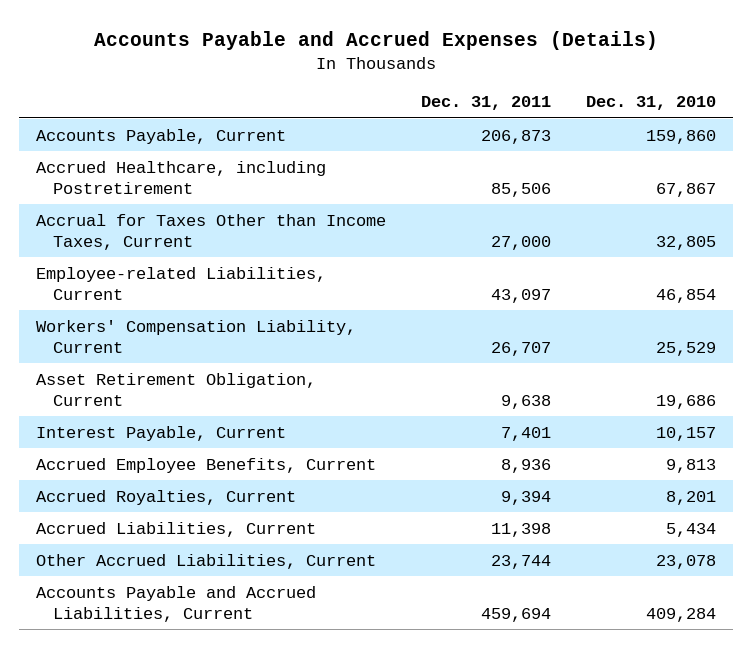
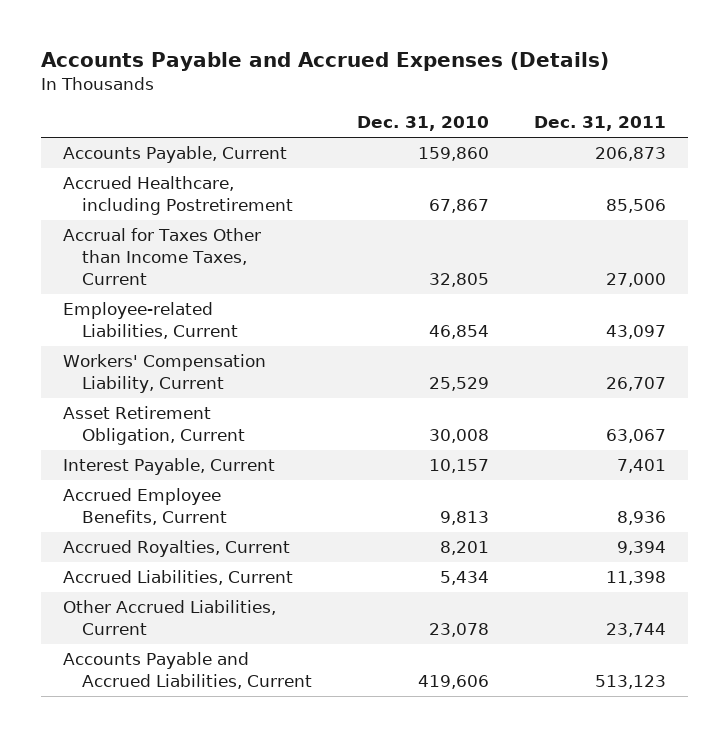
[501,394,552,409] 9,638 -> [605,429,666,444] 63,067
[655,394,716,409] 19,686 -> [428,429,489,444] 30,008
[481,607,552,622] 459,694 -> [594,675,666,690] 513,123
[645,607,716,622] 409,284 -> [417,675,489,690] 419,606

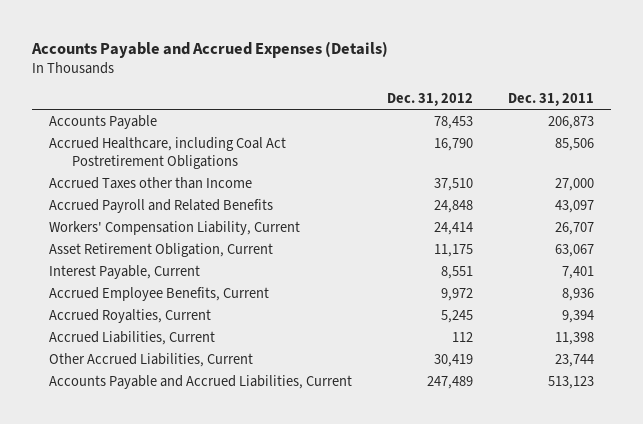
[356,116,489,132] Dec. 31, 2010 -> none
none -> [387,93,474,107] Dec. 31, 2012
[62,146,287,164] Accounts Payable, Current -> [49,114,158,129] Accounts Payable
[62,176,294,216] Accrued Healthcare, including Postretirement -> [49,136,287,169] Accrued Healthcare, including Coal Act Postretirement Obligations
[62,228,261,286] Accrual for Taxes Other than Income Taxes, Current -> [49,176,253,189] Accrued Taxes other than Income
[62,302,239,340] Employee-related Liabilities, Current -> [49,198,274,213] Accrued Payroll and Related Benefits

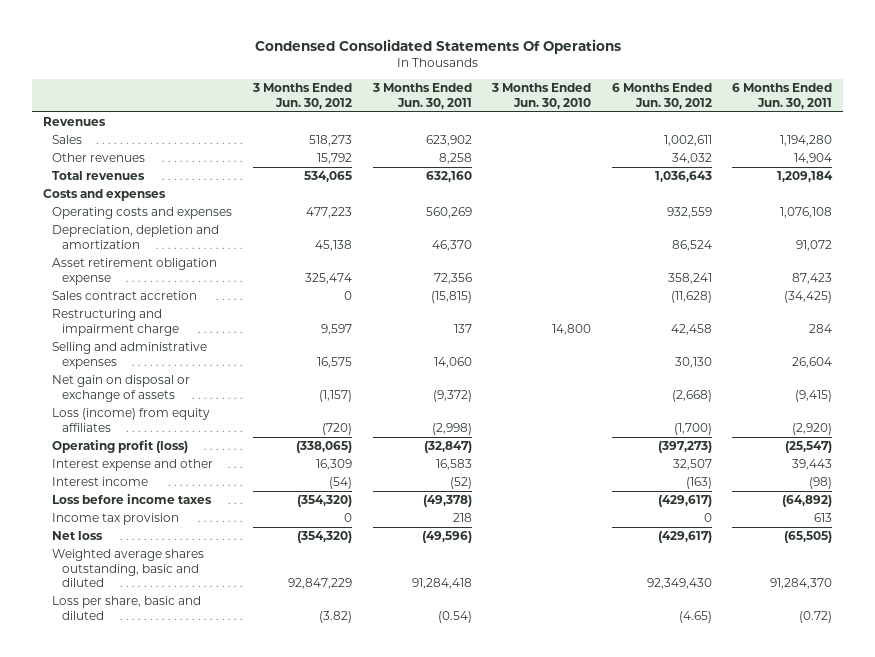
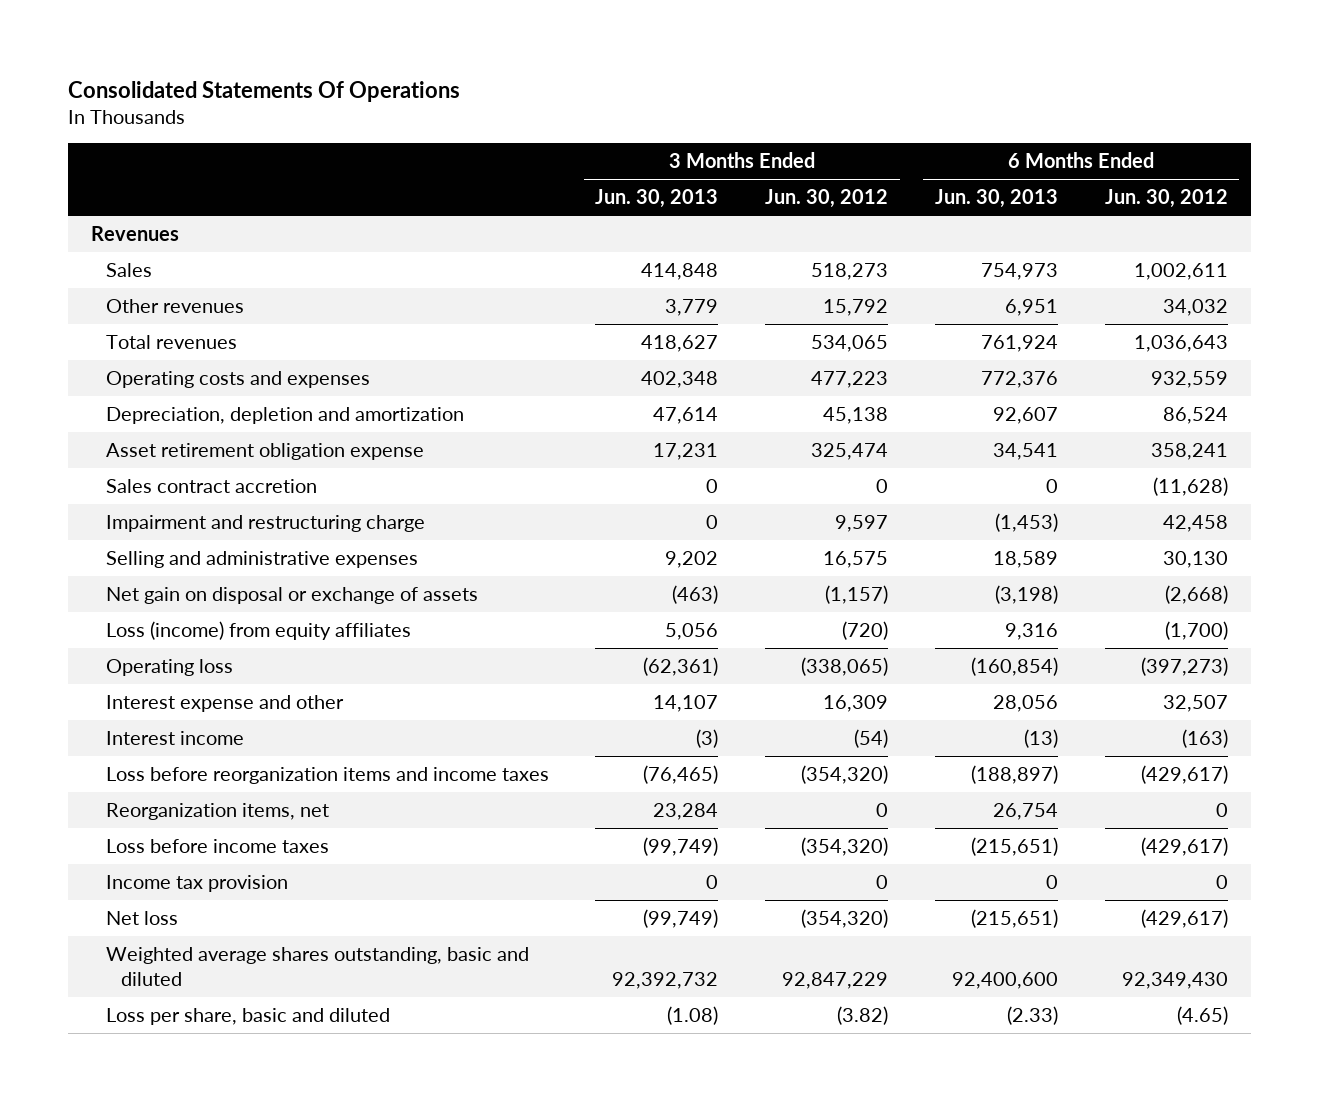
[254,38,621,54] Condensed Consolidated Statements Of Operations -> [67,80,460,102] Consolidated Statements Of Operations
[371,83,472,109] 3 Months Ended Jun. 30, 2011 -> none
[491,83,592,109] 3 Months Ended Jun. 30, 2010 -> none
[732,83,833,109] 6 Months Ended Jun. 30, 2011 -> none
none -> [595,189,719,209] Jun. 30, 2013
none -> [934,189,1058,209] Jun. 30, 2013
[42,189,166,202] Costs and expenses -> none
[52,309,179,336] Restructuring and impairment charge -> [105,515,425,533] Impairment and restructuring charge
[52,440,189,454] Operating profit (loss) -> [105,659,233,677] Operating loss
none -> [105,767,549,785] Loss before reorganization items and income taxes
none -> [105,803,329,821] Reorganization items, net

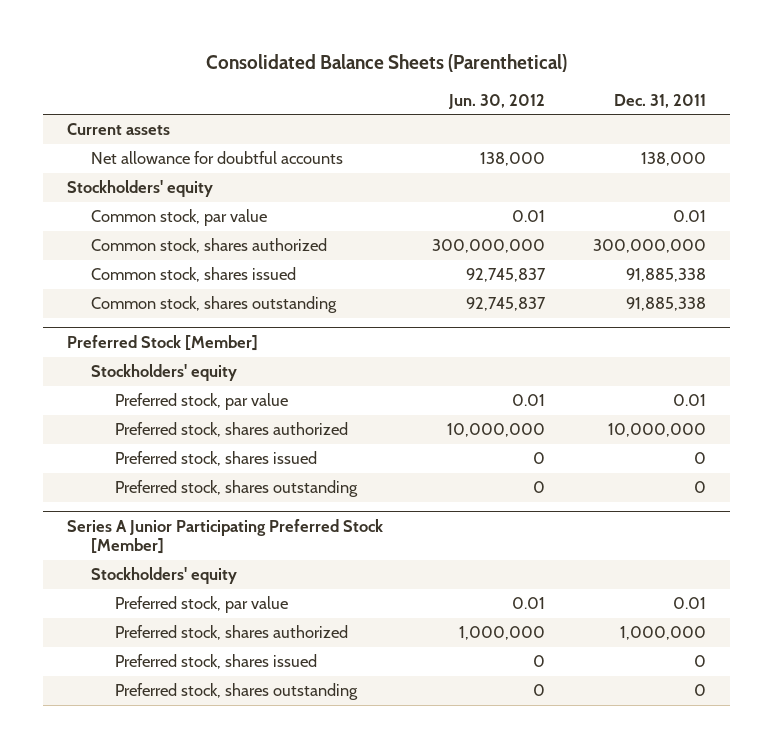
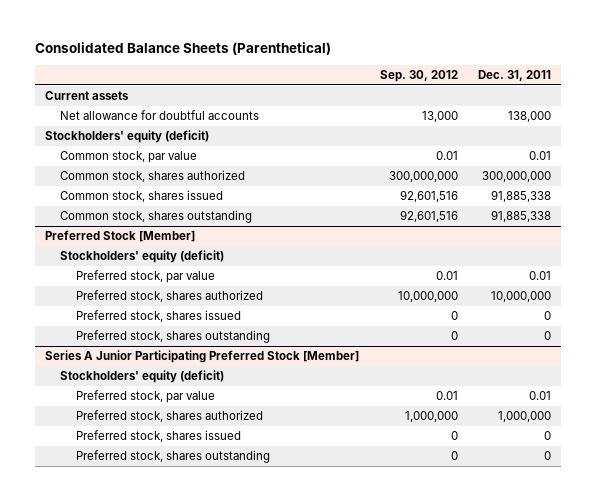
[447,93,545,109] Jun. 30, 2012 -> none
none -> [379,70,458,83] Sep. 30, 2012
[67,180,214,198] Stockholders' equity -> [45,130,210,144] Stockholders' equity (deficit)
[91,364,238,382] Stockholders' equity -> [60,250,225,264] Stockholders' equity (deficit)
[91,567,238,585] Stockholders' equity -> [60,370,225,384] Stockholders' equity (deficit)

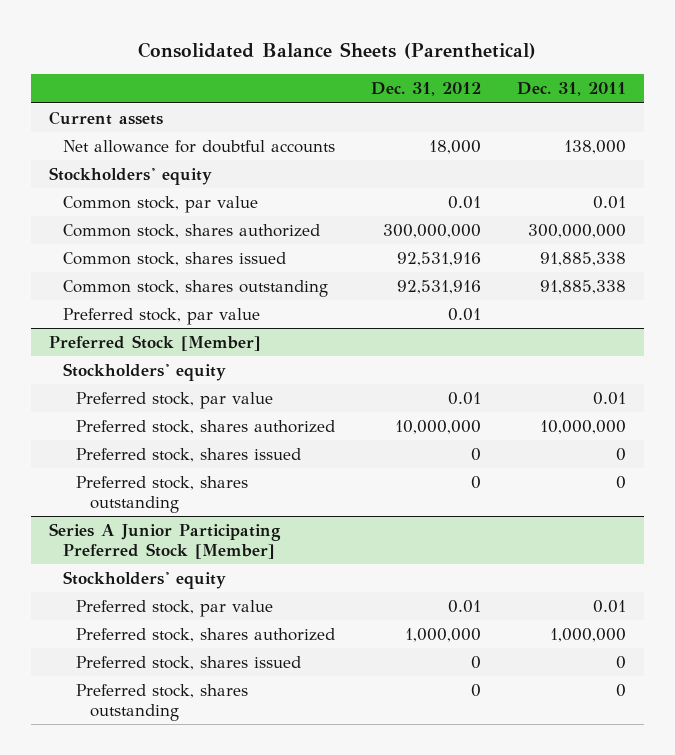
[379,70,458,83] Sep. 30, 2012 -> none
none -> [371,82,482,97] Dec. 31, 2012
[45,130,210,144] Stockholders' equity (deficit) -> [49,167,213,186] Stockholders' equity
none -> [62,308,260,326] Preferred stock, par value
[60,250,225,264] Stockholders' equity (deficit) -> [62,363,226,382] Stockholders' equity
[60,370,225,384] Stockholders' equity (deficit) -> [62,571,226,590] Stockholders' equity

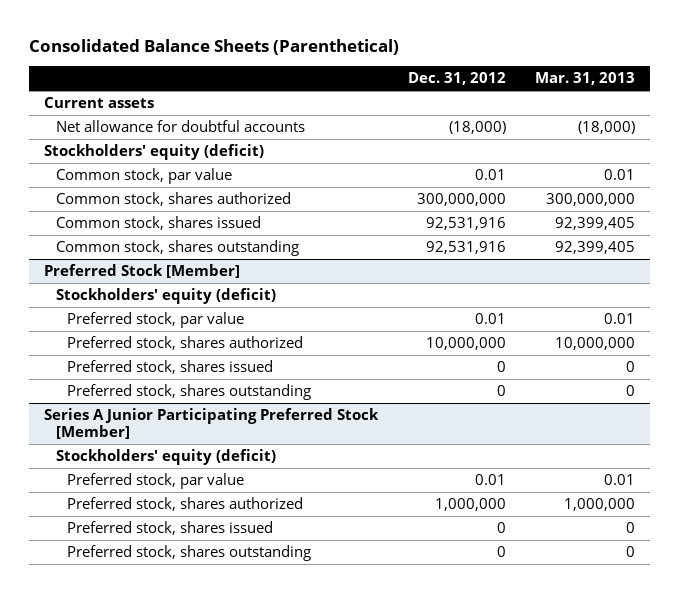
[516,82,626,97] Dec. 31, 2011 -> none
none -> [535,72,636,86] Mar. 31, 2013
[429,140,482,155] 18,000 -> [448,121,506,135] (18,000)
[49,167,213,186] Stockholders' equity -> [44,144,265,161] Stockholders' equity (deficit)
[62,308,260,326] Preferred stock, par value -> none
[62,363,226,382] Stockholders' equity -> [55,288,276,305] Stockholders' equity (deficit)
[62,571,226,590] Stockholders' equity -> [55,449,276,466] Stockholders' equity (deficit)

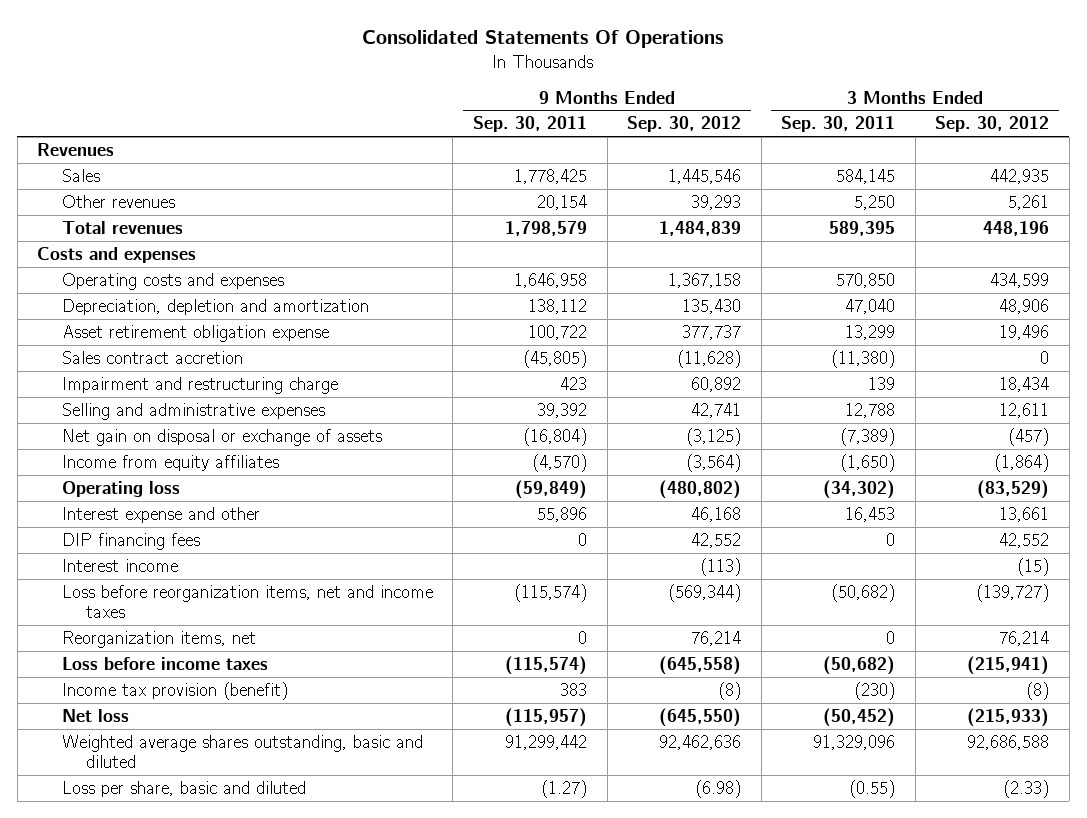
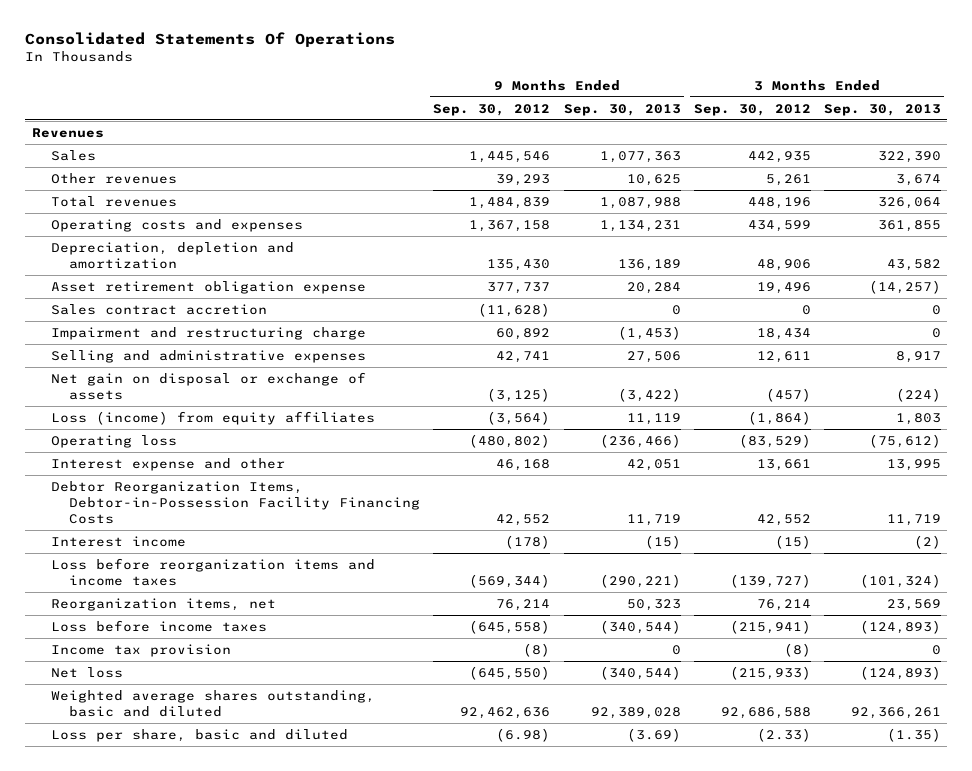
[472,116,587,133] Sep. 30, 2011 -> none
[781,116,896,133] Sep. 30, 2011 -> none
none -> [563,103,681,116] Sep. 30, 2013
none -> [823,103,941,116] Sep. 30, 2013
[37,246,197,263] Costs and expenses -> none
[61,454,279,471] Income from equity affiliates -> [50,410,375,425] Loss (income) from equity affiliates
[61,532,200,550] DIP financing fees -> [50,480,421,524] Debtor Reorganization Items, Debtor-in-Possession Facility Financing Costs
[700,557,742,576] (113) -> [505,534,551,549] (178)
[61,584,433,618] Loss before reorganization items, net and income taxes -> [50,557,375,586] Loss before reorganization items and income taxes
[61,681,288,700] Income tax provision (benefit) -> [50,643,231,657] Income tax provision

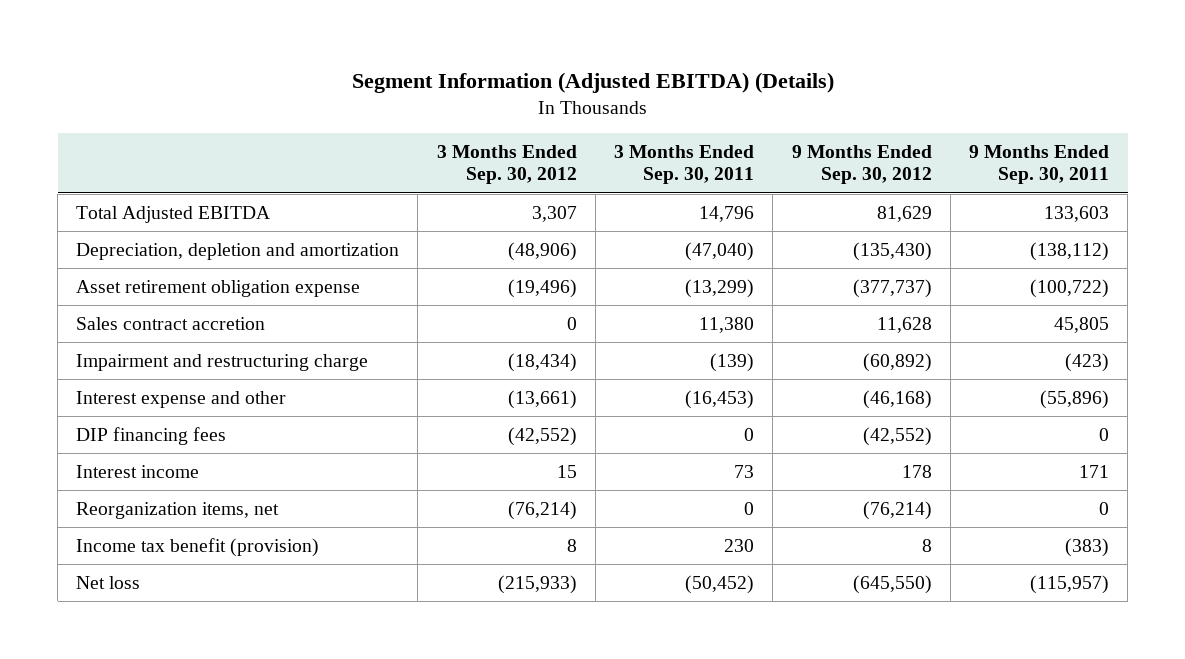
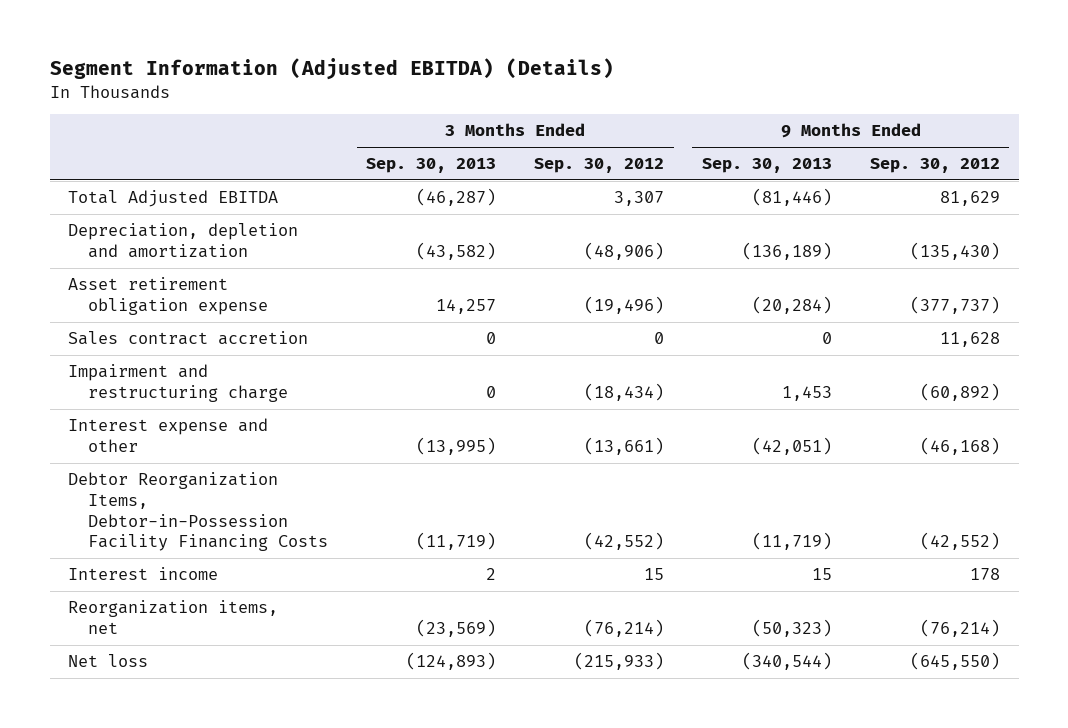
[614,144,755,185] 3 Months Ended Sep. 30, 2011 -> none
[968,144,1109,185] 9 Months Ended Sep. 30, 2011 -> none
none -> [366,158,497,174] Sep. 30, 2013
none -> [701,158,832,174] Sep. 30, 2013
[76,426,227,445] DIP financing fees -> [68,472,329,552] Debtor Reorganization Items, Debtor-in-Possession Facility Financing Costs
[76,537,320,557] Income tax benefit (provision) -> none

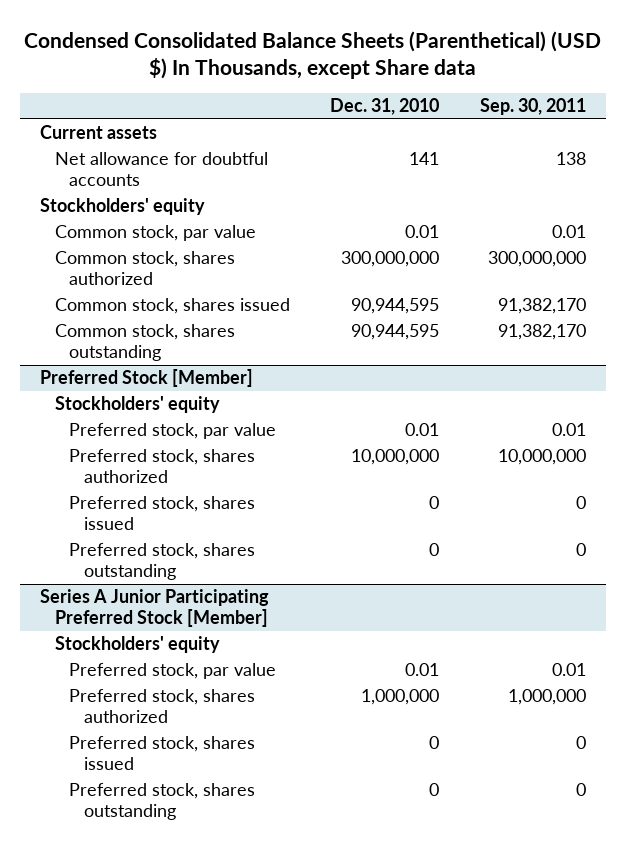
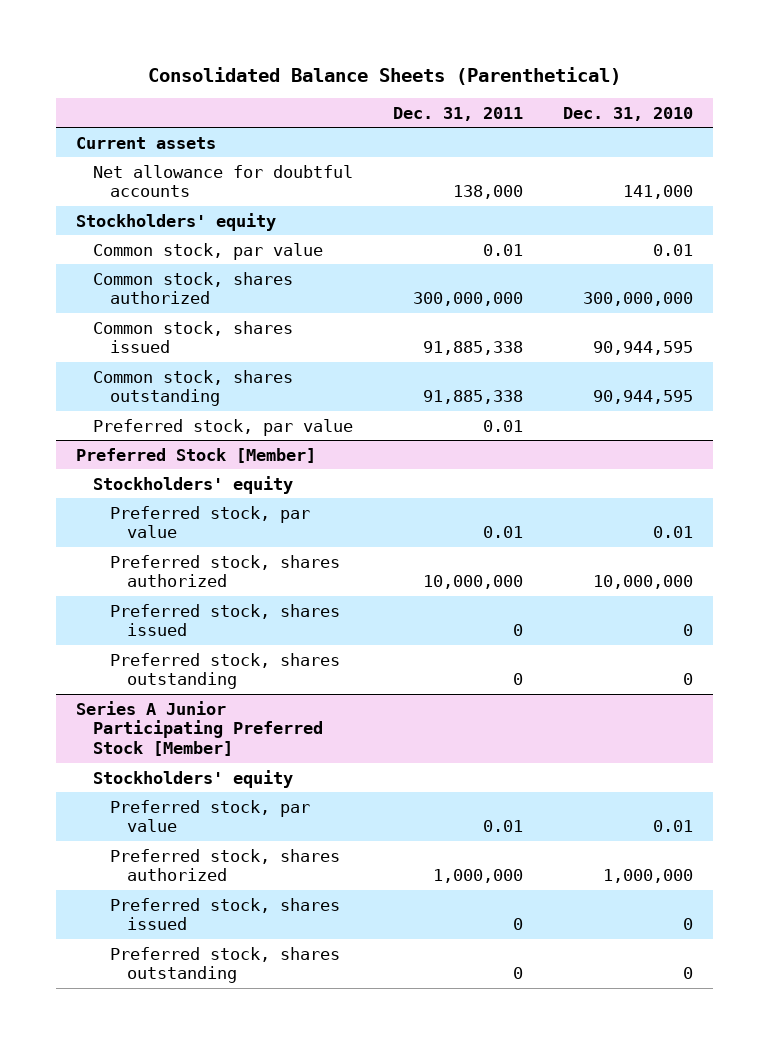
[23,30,601,80] Condensed Consolidated Balance Sheets (Parenthetical) (USD $) In Thousands, except Share data -> [147,66,621,85] Consolidated Balance Sheets (Parenthetical)
[479,98,586,116] Sep. 30, 2011 -> none
none -> [393,106,524,121] Dec. 31, 2011
[409,152,440,166] 141 -> [623,185,694,200] 141,000
none -> [93,418,354,436] Preferred stock, par value

